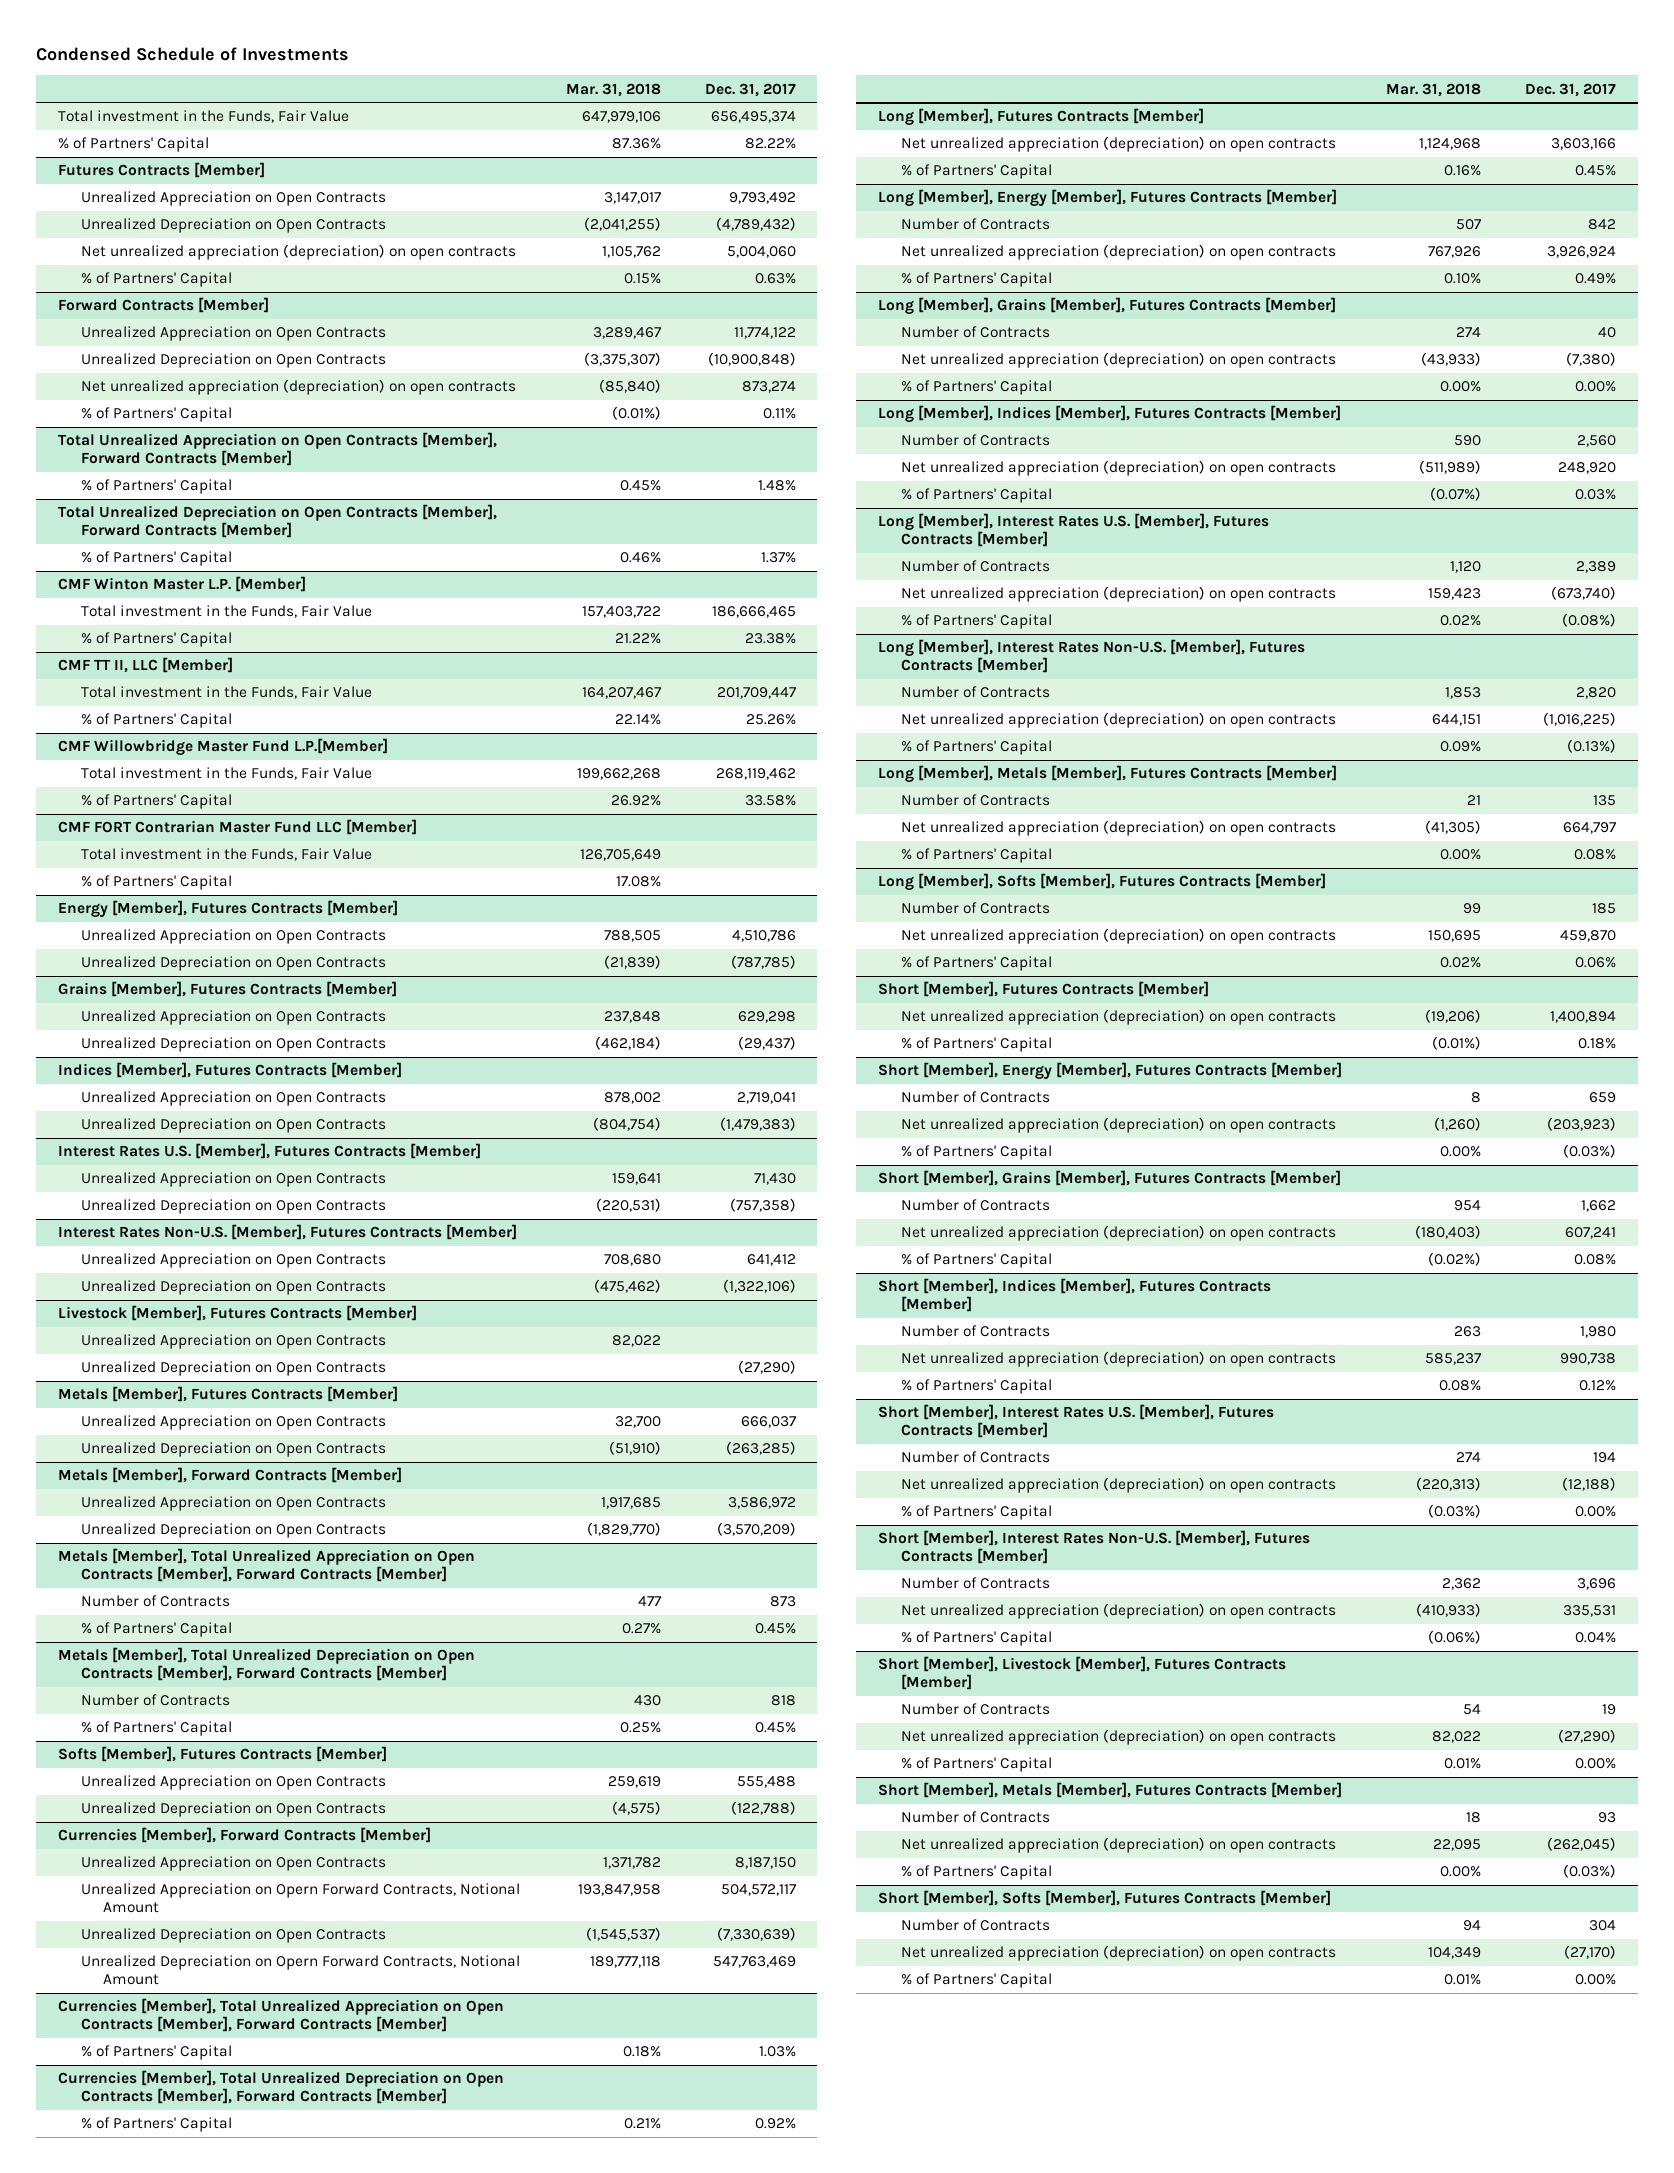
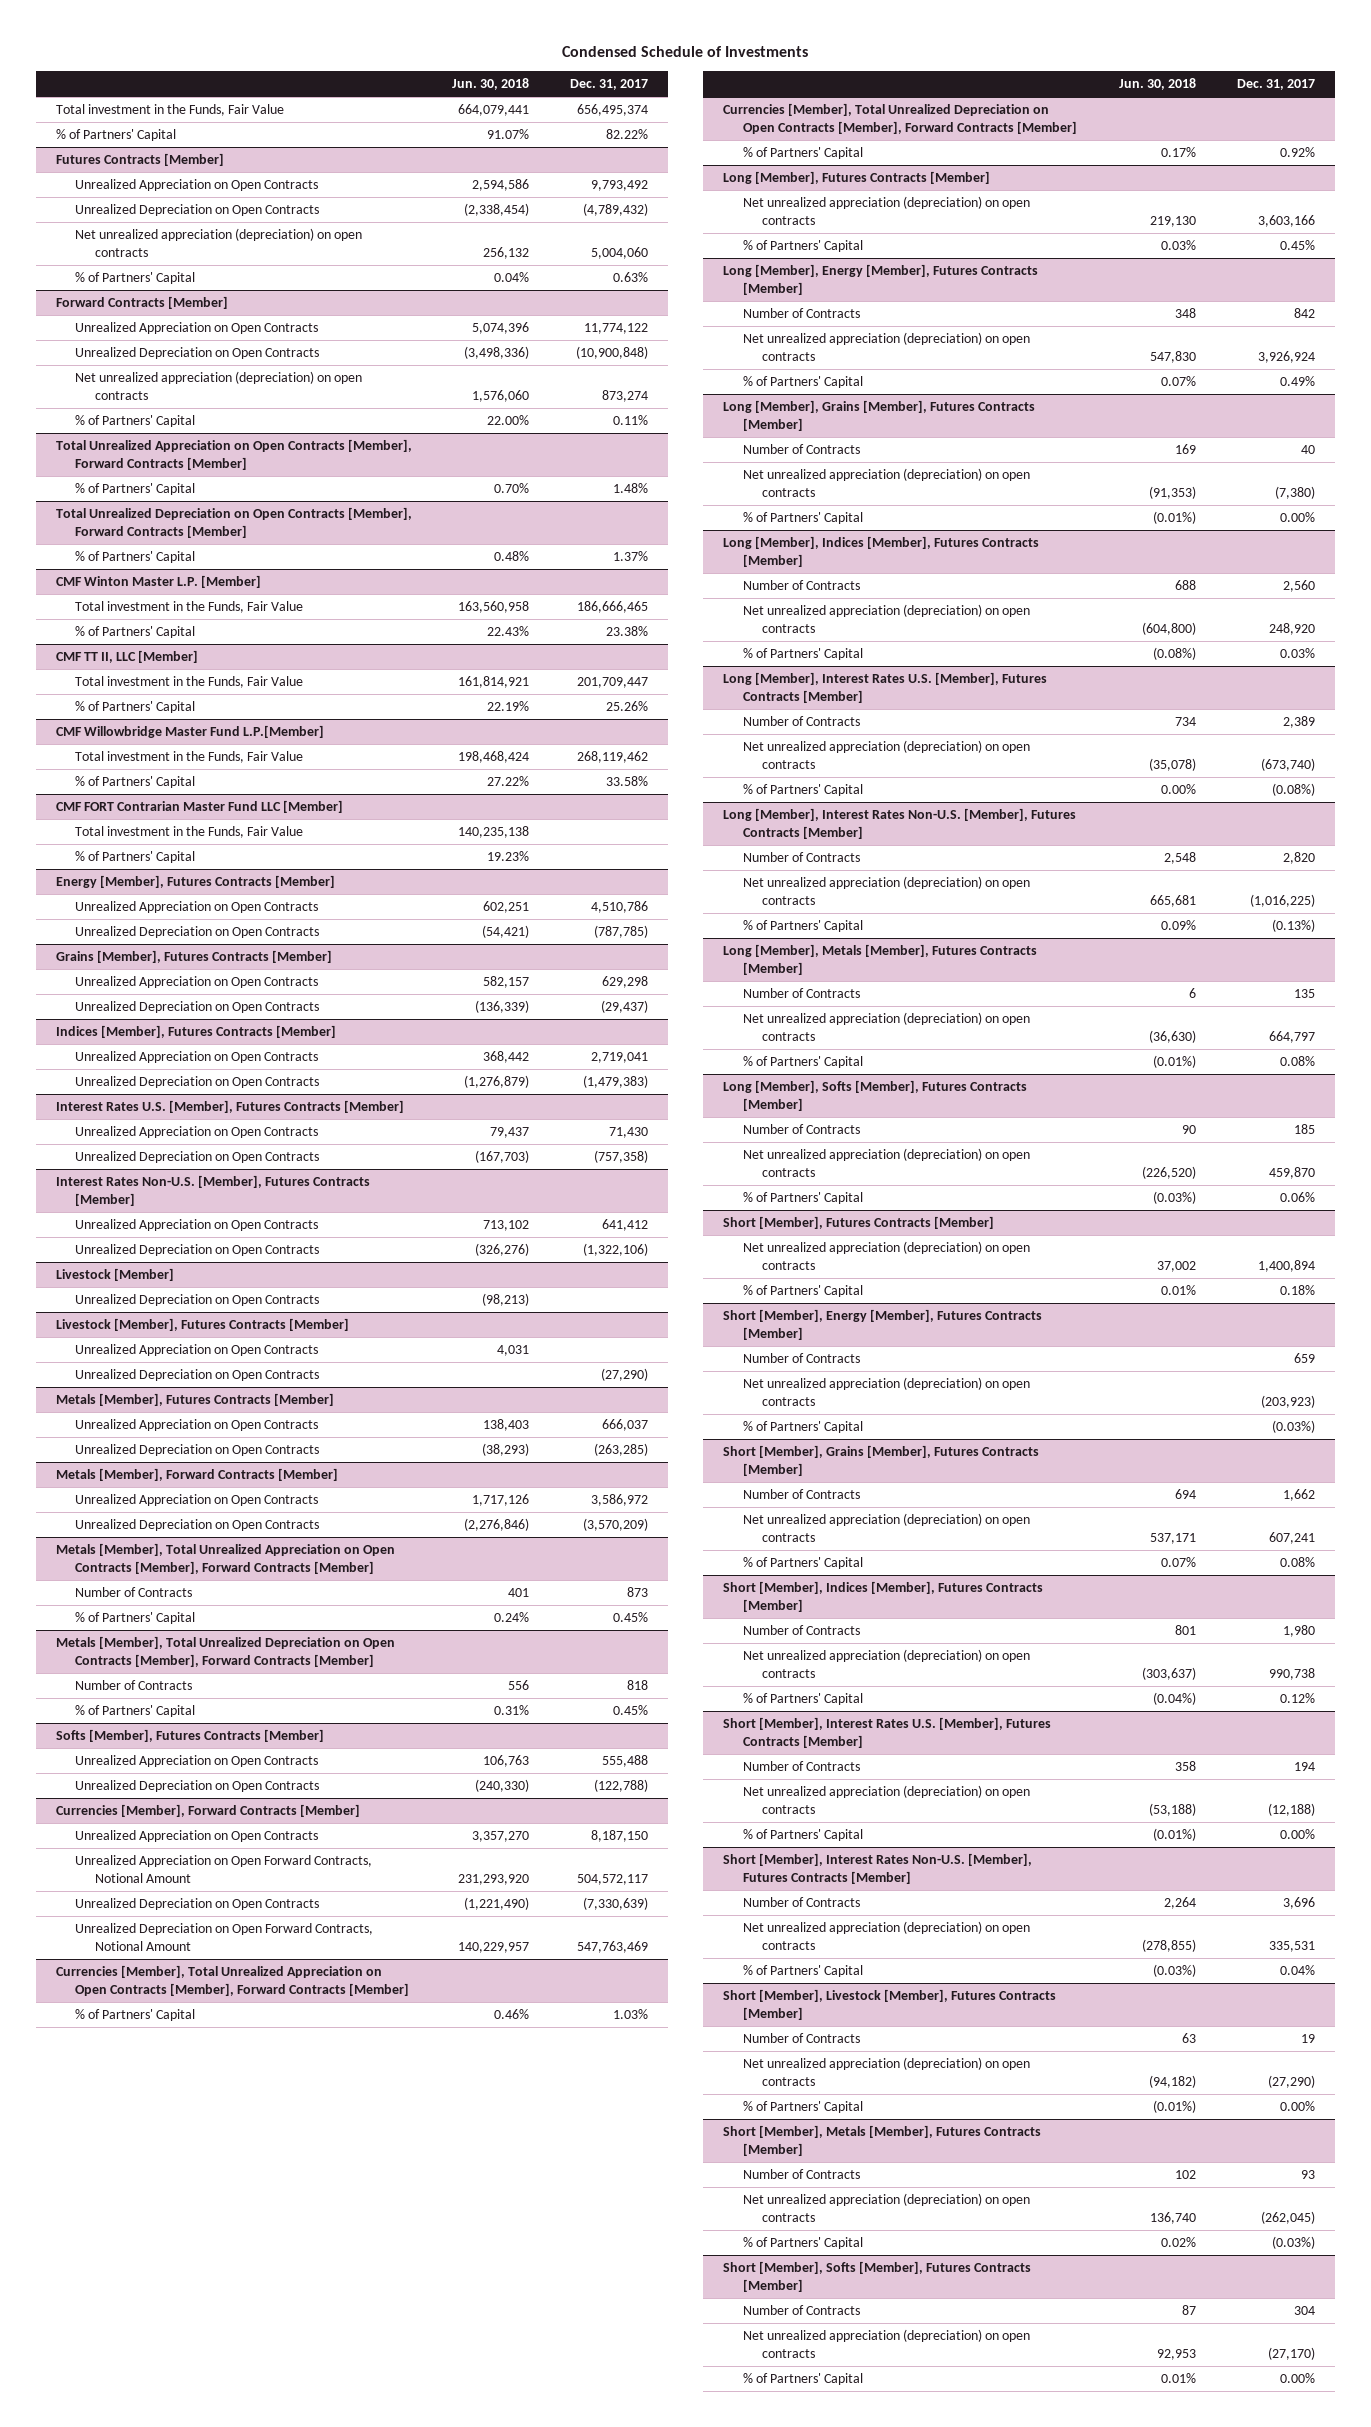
[565,82,661,97] Mar. 31, 2018 -> none
none -> [452,78,530,91] Jun. 30, 2018
none -> [55,1267,174,1281] Livestock [Member]
none -> [75,1293,320,1306] Unrealized Depreciation on Open Contracts
[80,1883,520,1914] Unrealized Appreciation on Opern Forward Contracts, Notional Amount -> [75,1854,373,1884] Unrealized Appreciation on Open Forward Contracts, Notional Amount
[80,1955,520,1986] Unrealized Depreciation on Opern Forward Contracts, Notional Amount -> [75,1922,374,1952] Unrealized Depreciation on Open Forward Contracts, Notional Amount

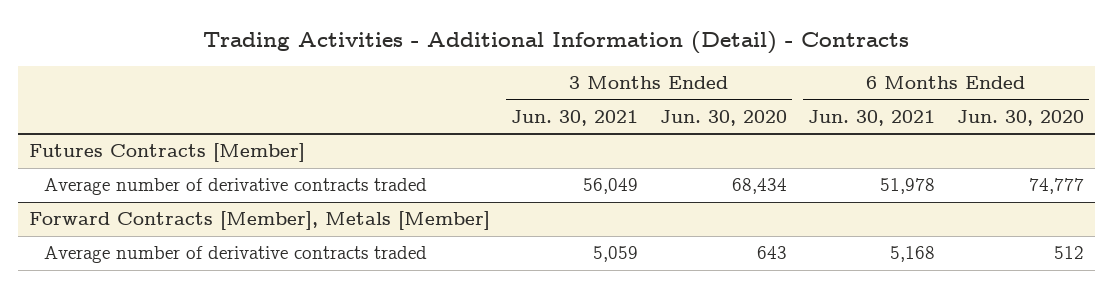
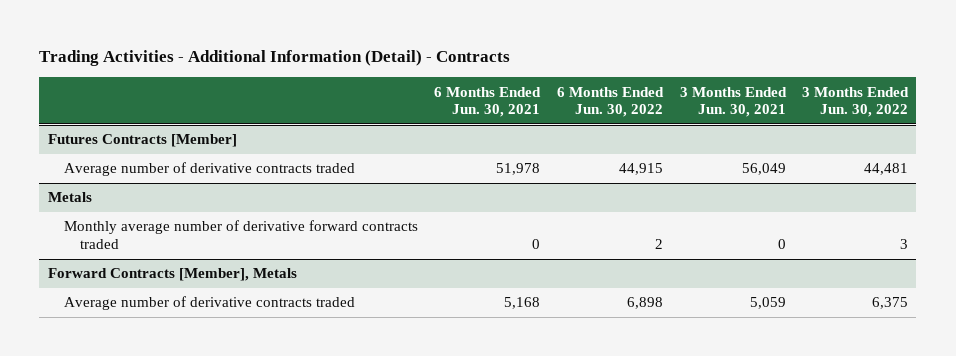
[659,110,787,127] Jun. 30, 2020 -> none
[956,110,1084,127] Jun. 30, 2020 -> none
none -> [556,86,664,118] 6 Months Ended Jun. 30, 2022
none -> [802,86,910,118] 3 Months Ended Jun. 30, 2022
none -> [47,192,92,203] Metals
none -> [63,220,418,249] Monthly average number of derivative forward contracts traded
[28,211,490,231] Forward Contracts [Member], Metals [Member] -> [47,268,297,282] Forward Contracts [Member], Metals

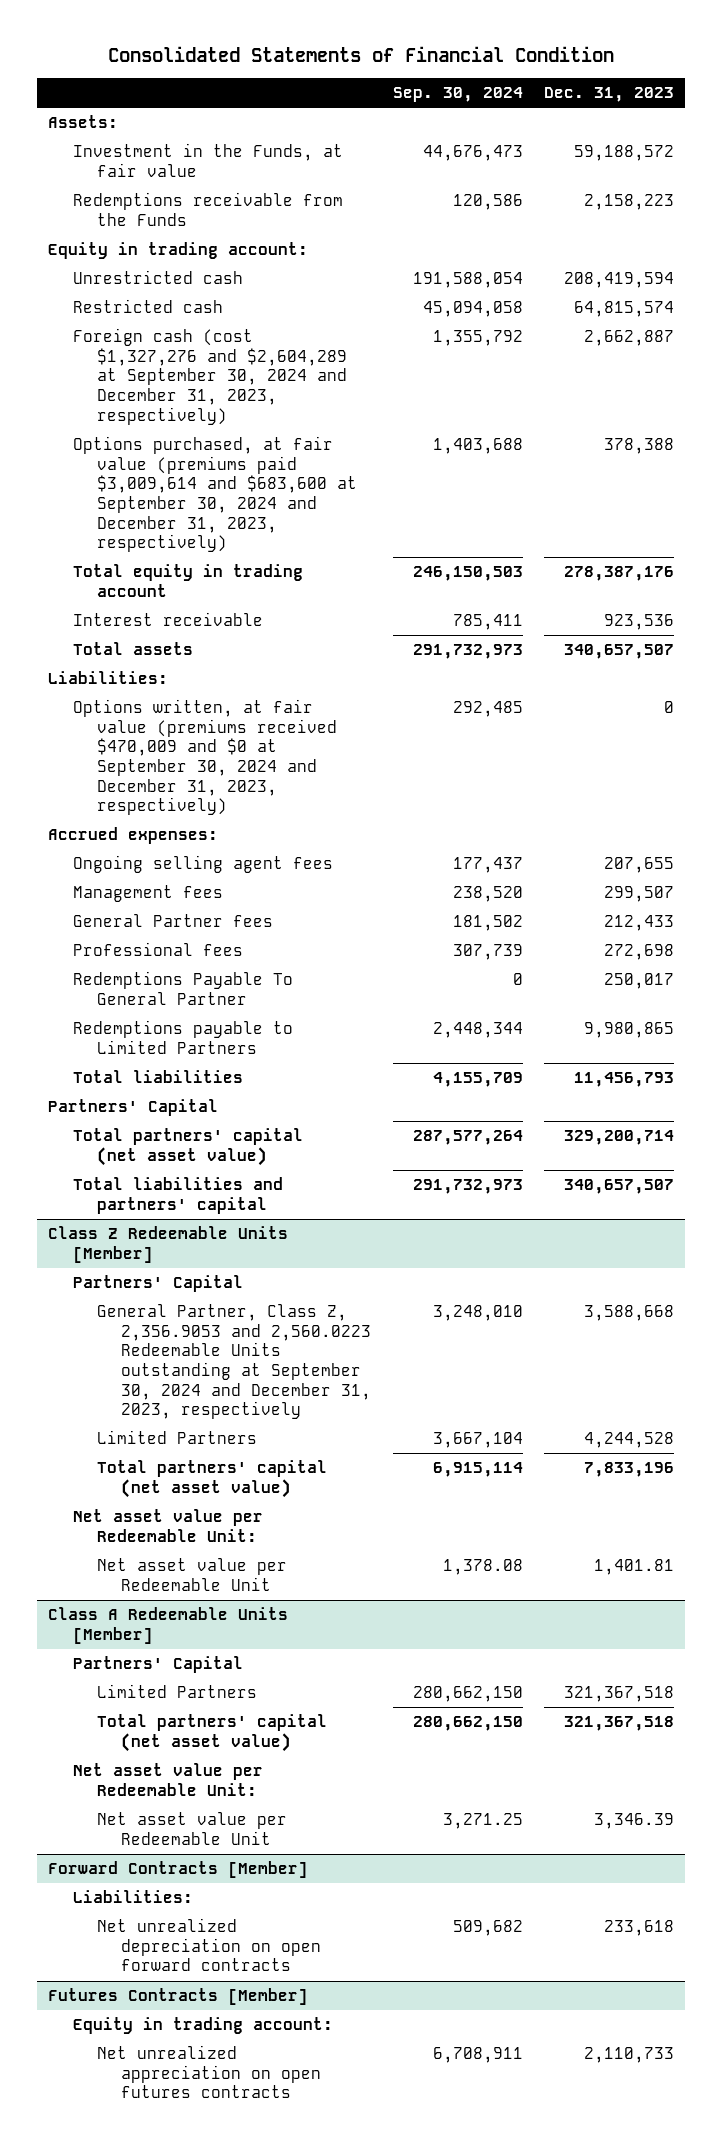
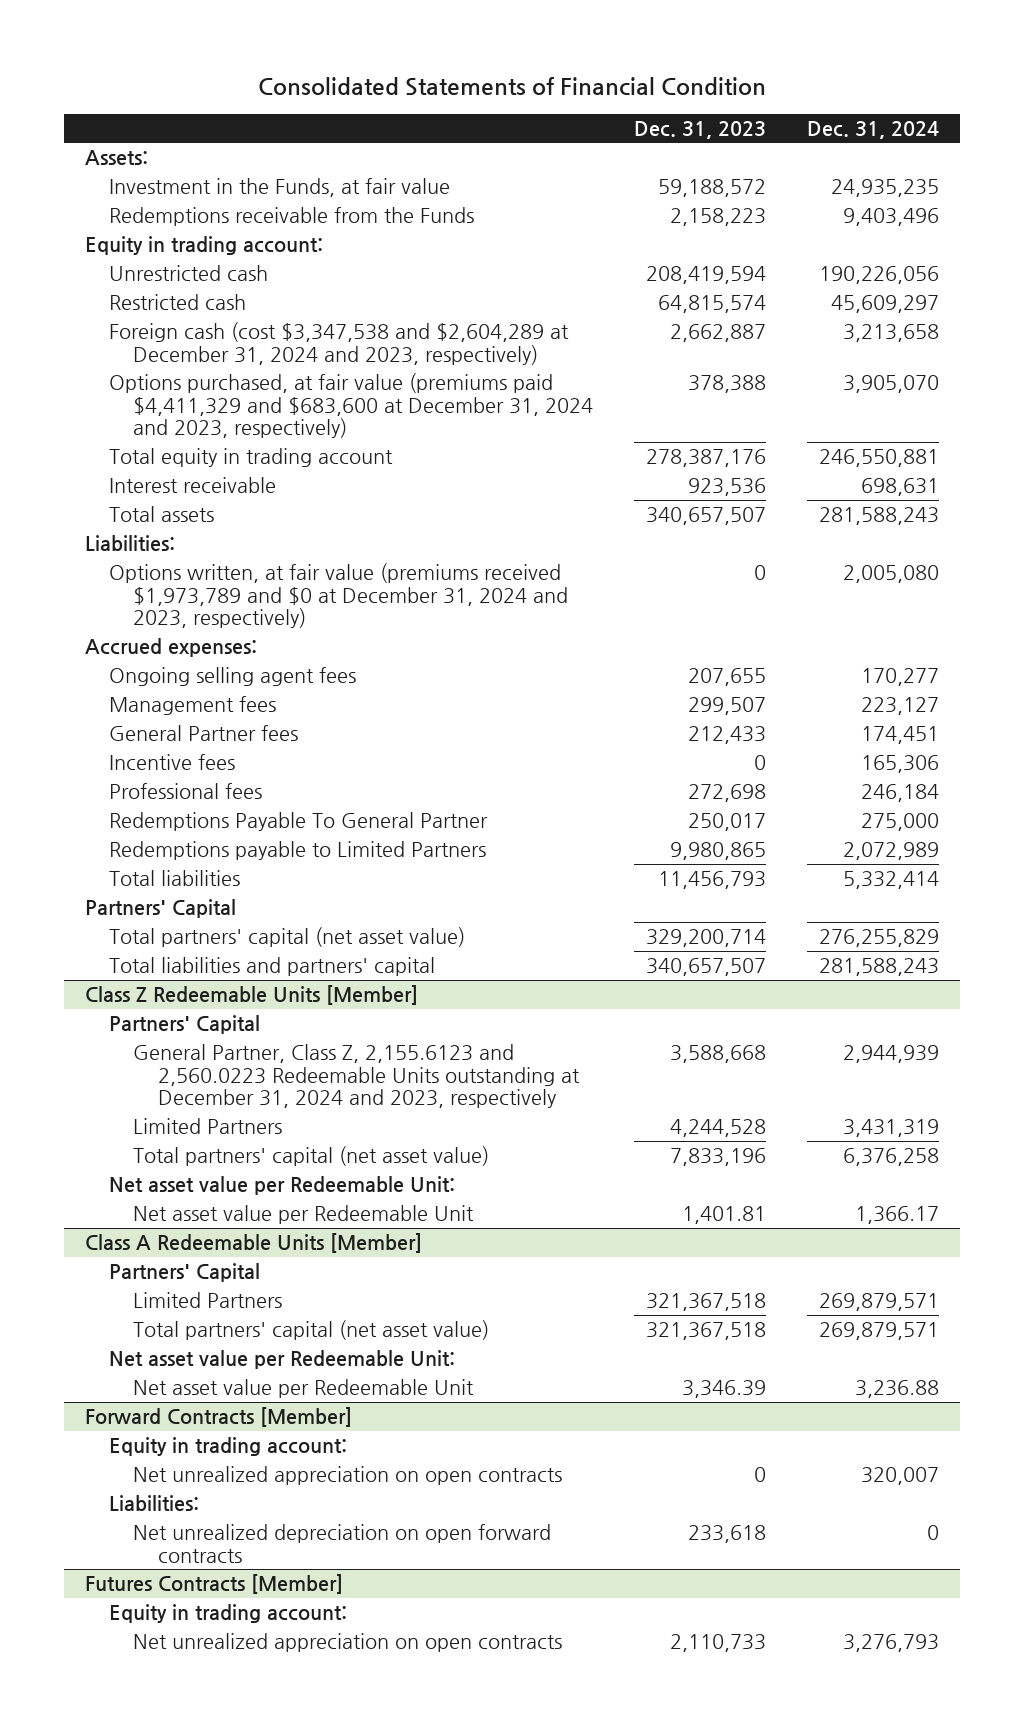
[392,87,523,103] Sep. 30, 2024 -> none
none -> [807,120,940,139] Dec. 31, 2024
[72,328,347,425] Foreign cash (cost $1,327,276 and $2,604,289 at September 30, 2024 and December 31, 2023, respectively) -> [108,322,569,365] Foreign cash (cost $3,347,538 and $2,604,289 at December 31, 2024 and 2023, respectively)
[72,436,357,553] Options purchased, at fair value (premiums paid $3,009,614 and $683,600 at September 30, 2024 and December 31, 2023, respectively) -> [108,373,594,439] Options purchased, at fair value (premiums paid $4,411,329 and $683,600 at December 31, 2024 and 2023, respectively)
[72,699,337,816] Options written, at fair value (premiums received $470,009 and $0 at September 30, 2024 and December 31, 2023, respectively) -> [108,563,569,629] Options written, at fair value (premiums received $1,973,789 and $0 at December 31, 2024 and 2023, respectively)
none -> [108,754,235,771] Incentive fees
[96,1304,372,1420] General Partner, Class Z, 2,356.9053 and 2,560.0223 Redeemable Units outstanding at September 30, 2024 and December 31, 2023, respectively -> [133,1044,580,1109] General Partner, Class Z, 2,155.6123 and 2,560.0223 Redeemable Units outstanding at December 31, 2024 and 2023, respectively
none -> [108,1437,347,1457] Equity in trading account:
none -> [133,1466,563,1486] Net unrealized appreciation on open contracts
[96,2045,322,2099] Net unrealized appreciation on open futures contracts -> [133,1633,563,1653] Net unrealized appreciation on open contracts

